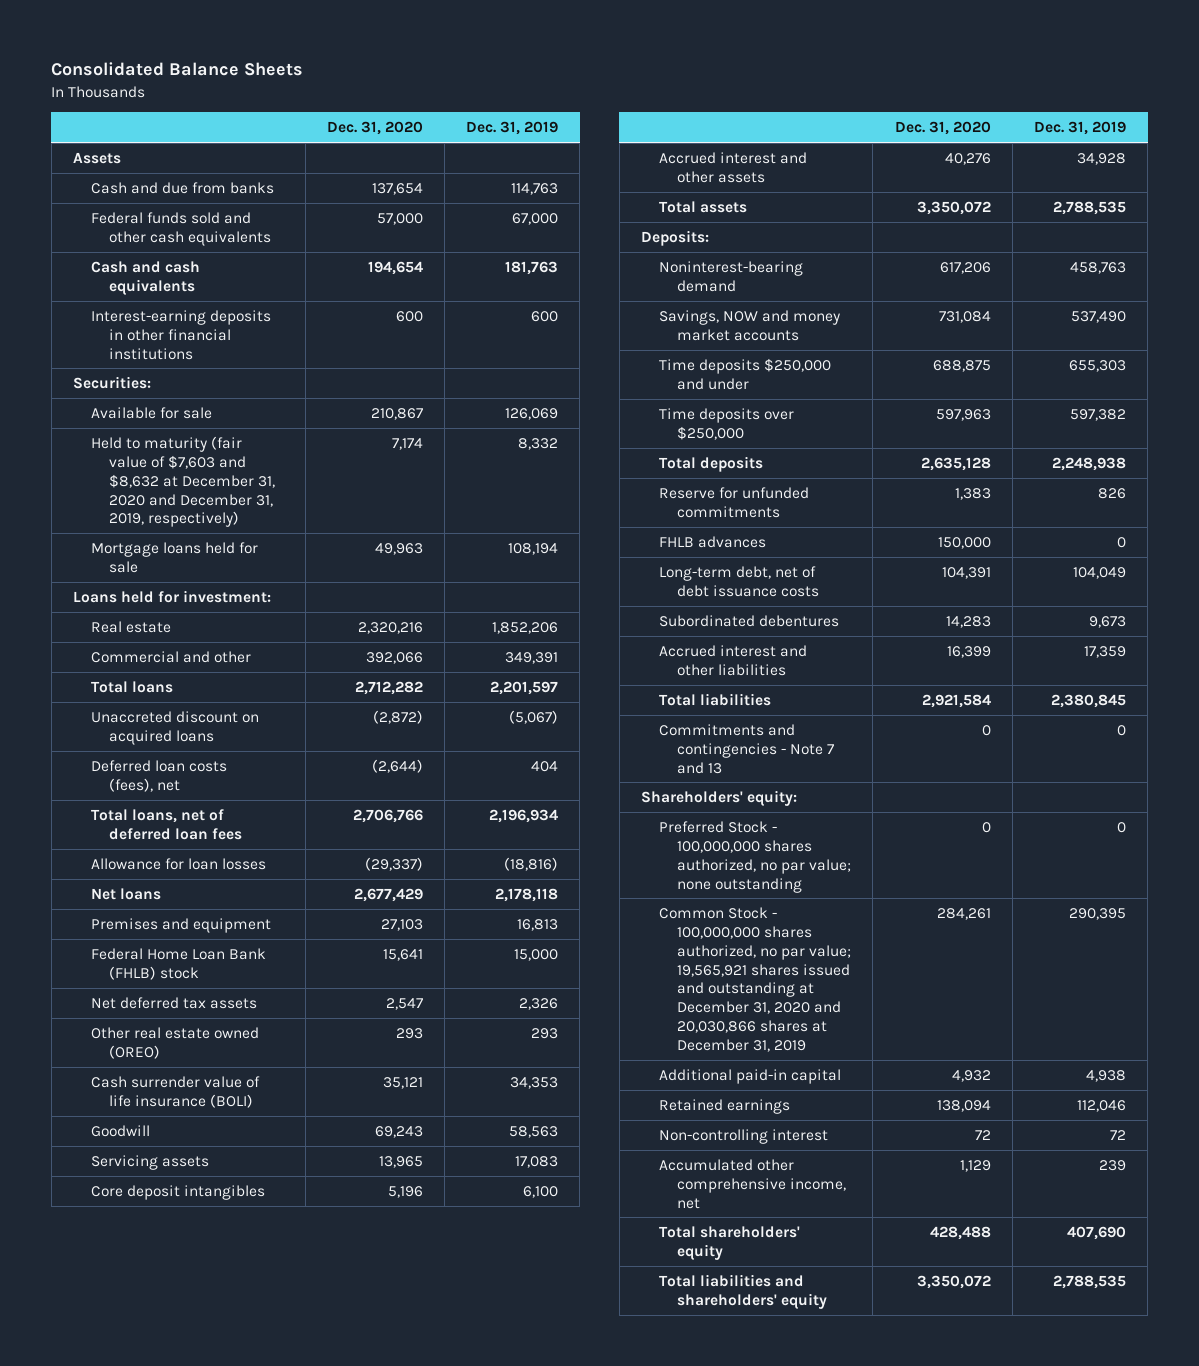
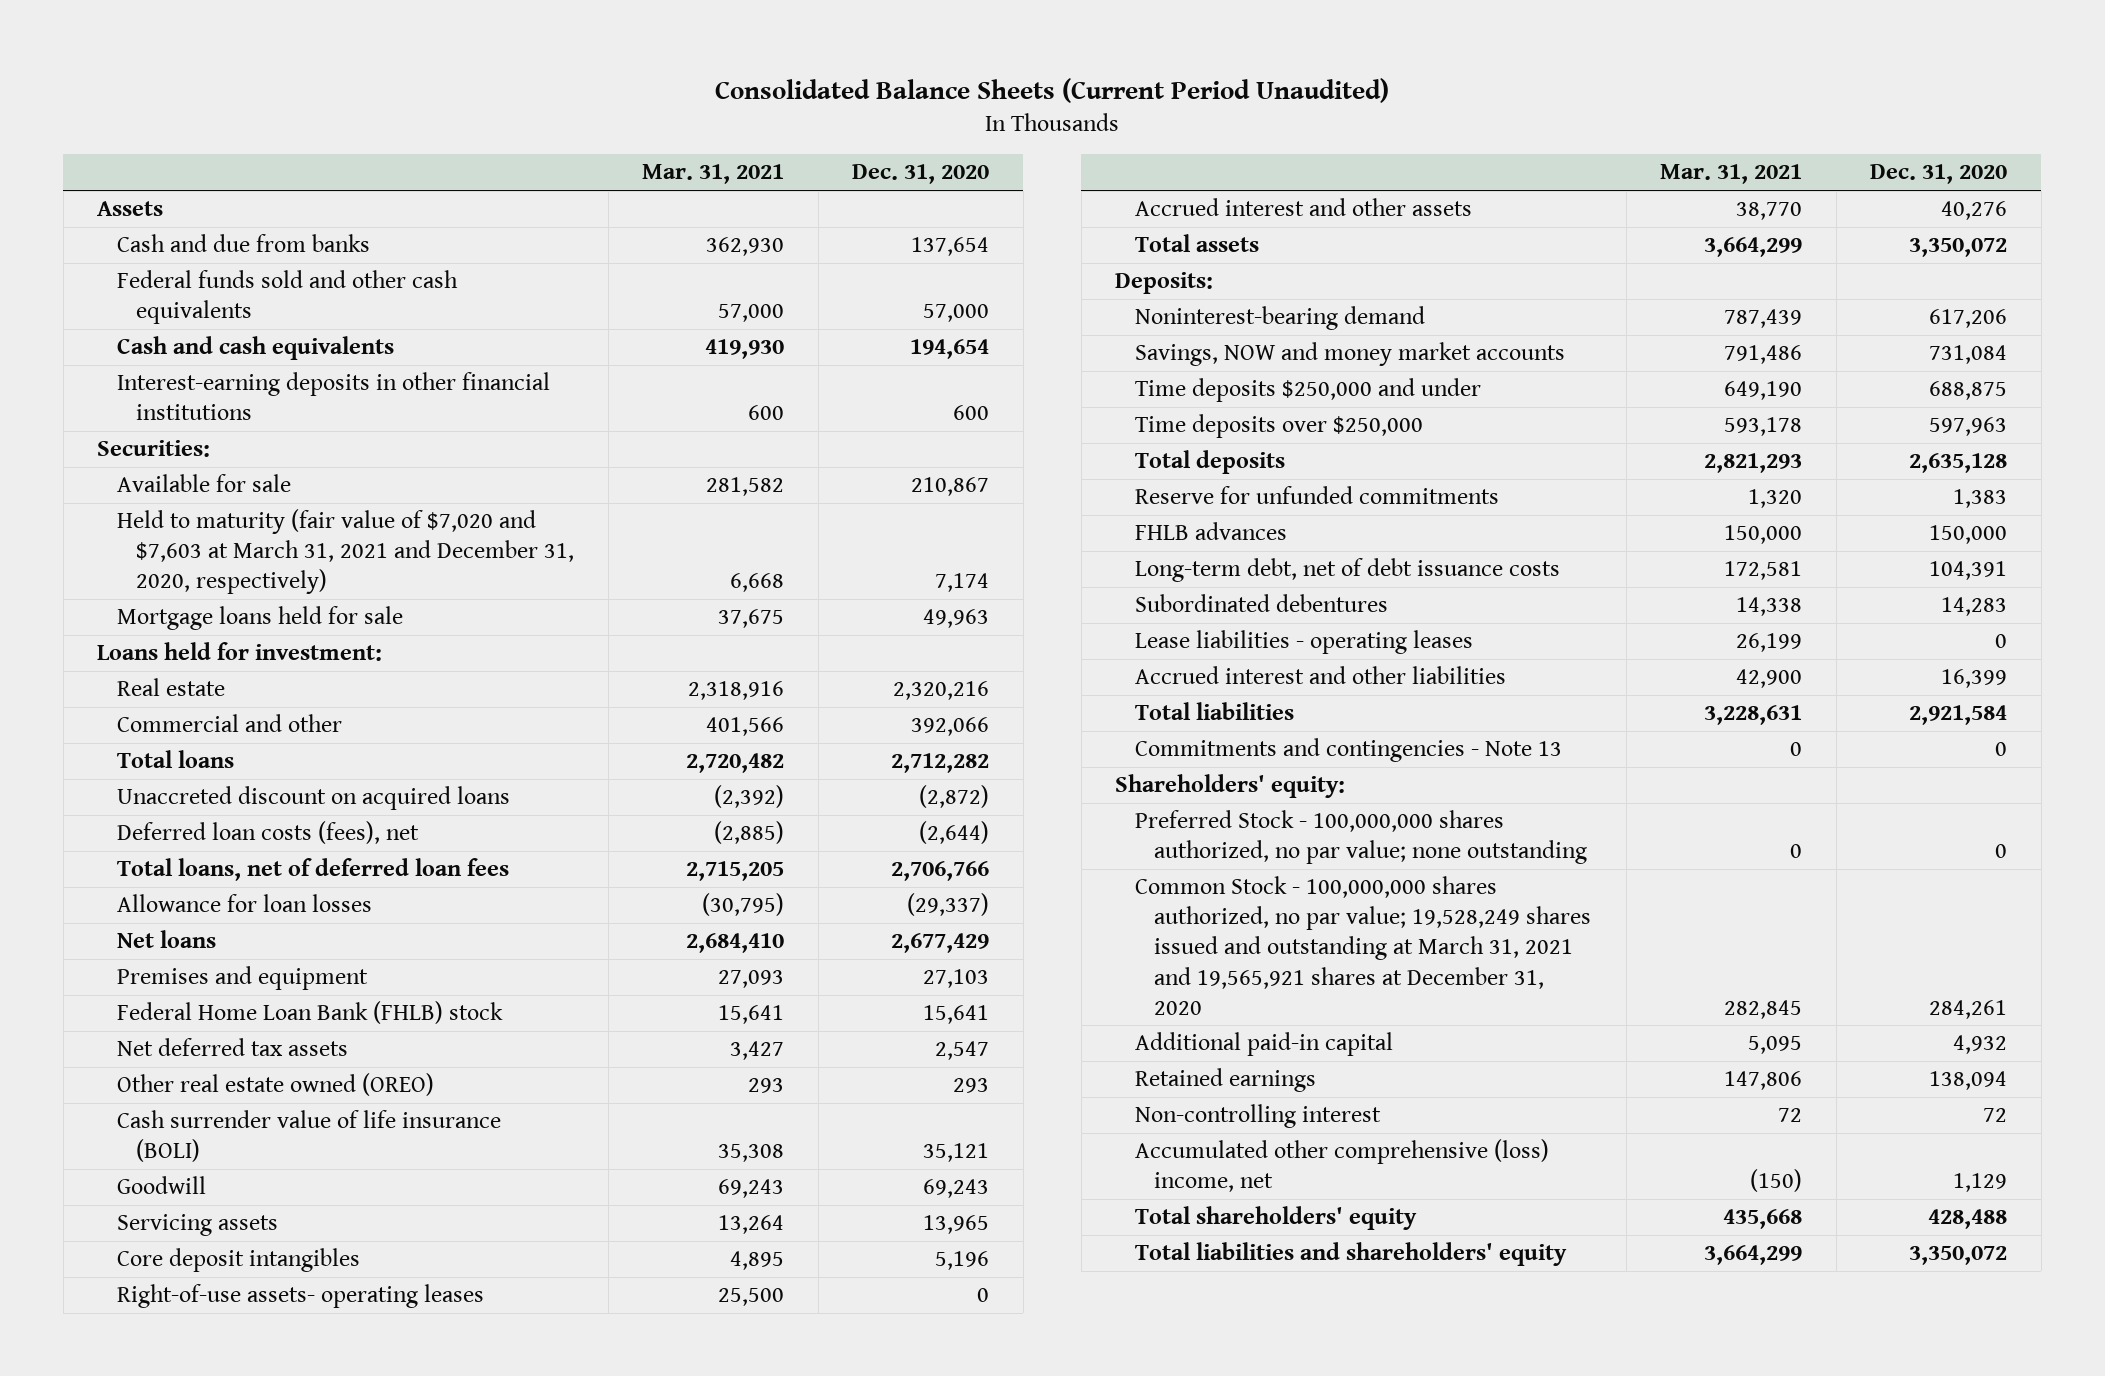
[51,62,304,77] Consolidated Balance Sheets -> [715,78,1390,104] Consolidated Balance Sheets (Current Period Unaudited)
[466,121,559,136] Dec. 31, 2019 -> none
none -> [642,164,785,185] Mar. 31, 2021
[91,435,276,528] Held to maturity (fair value of $7,603 and $8,632 at December 31, 2020 and December 31, 2019, respectively) -> [116,509,575,595] Held to maturity (fair value of $7,020 and $7,603 at March 31, 2021 and December 31, 2020, respectively)
none -> [116,1284,484,1309] Right-of-use assets- operating leases
none -> [1134,630,1473,655] Lease liabilities - operating leases
[659,723,835,774] Commitments and contingencies - Note 7 and 13 -> [1134,738,1562,763] Commitments and contingencies - Note 13
[659,906,852,1053] Common Stock - 100,000,000 shares authorized, no par value; 19,565,921 shares issued and outstanding at December 31, 2020 and 20,030,866 shares at December 31, 2019 -> [1134,876,1592,1015] Common Stock - 100,000,000 shares authorized, no par value; 19,528,249 shares issued and outstanding at March 31, 2021 and 19,565,921 shares at December 31, 2020
[659,1158,847,1209] Accumulated other comprehensive income, net -> [1134,1139,1549,1193] Accumulated other comprehensive (loss) income, net

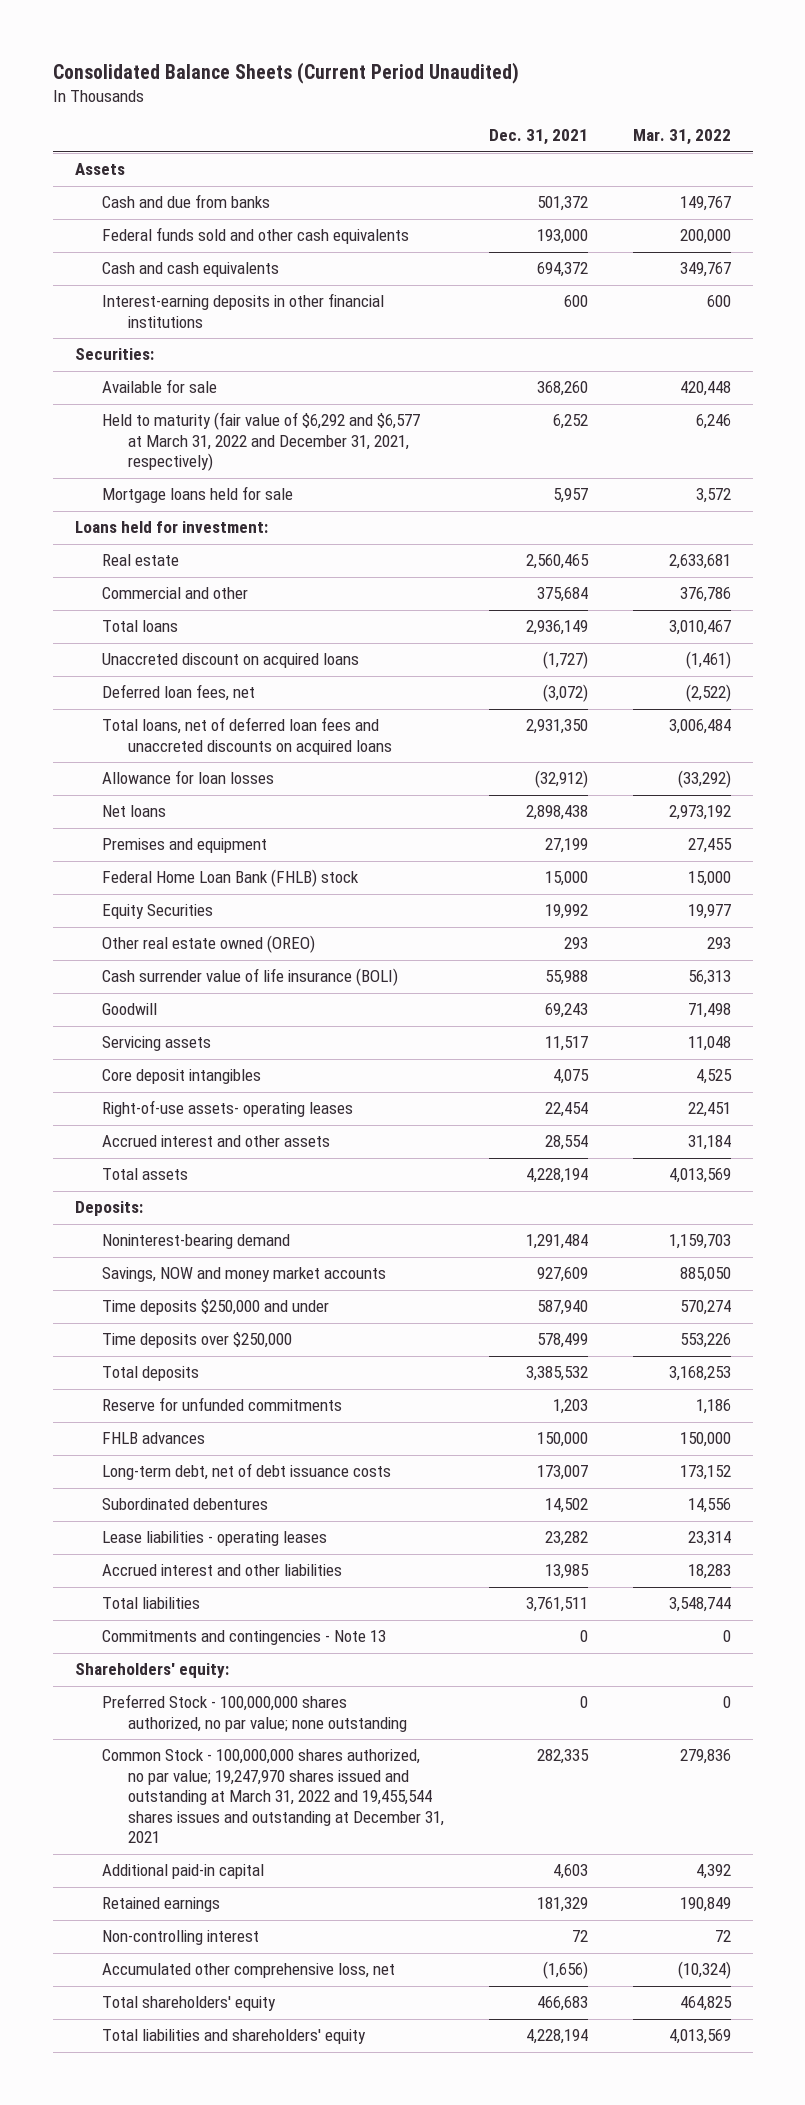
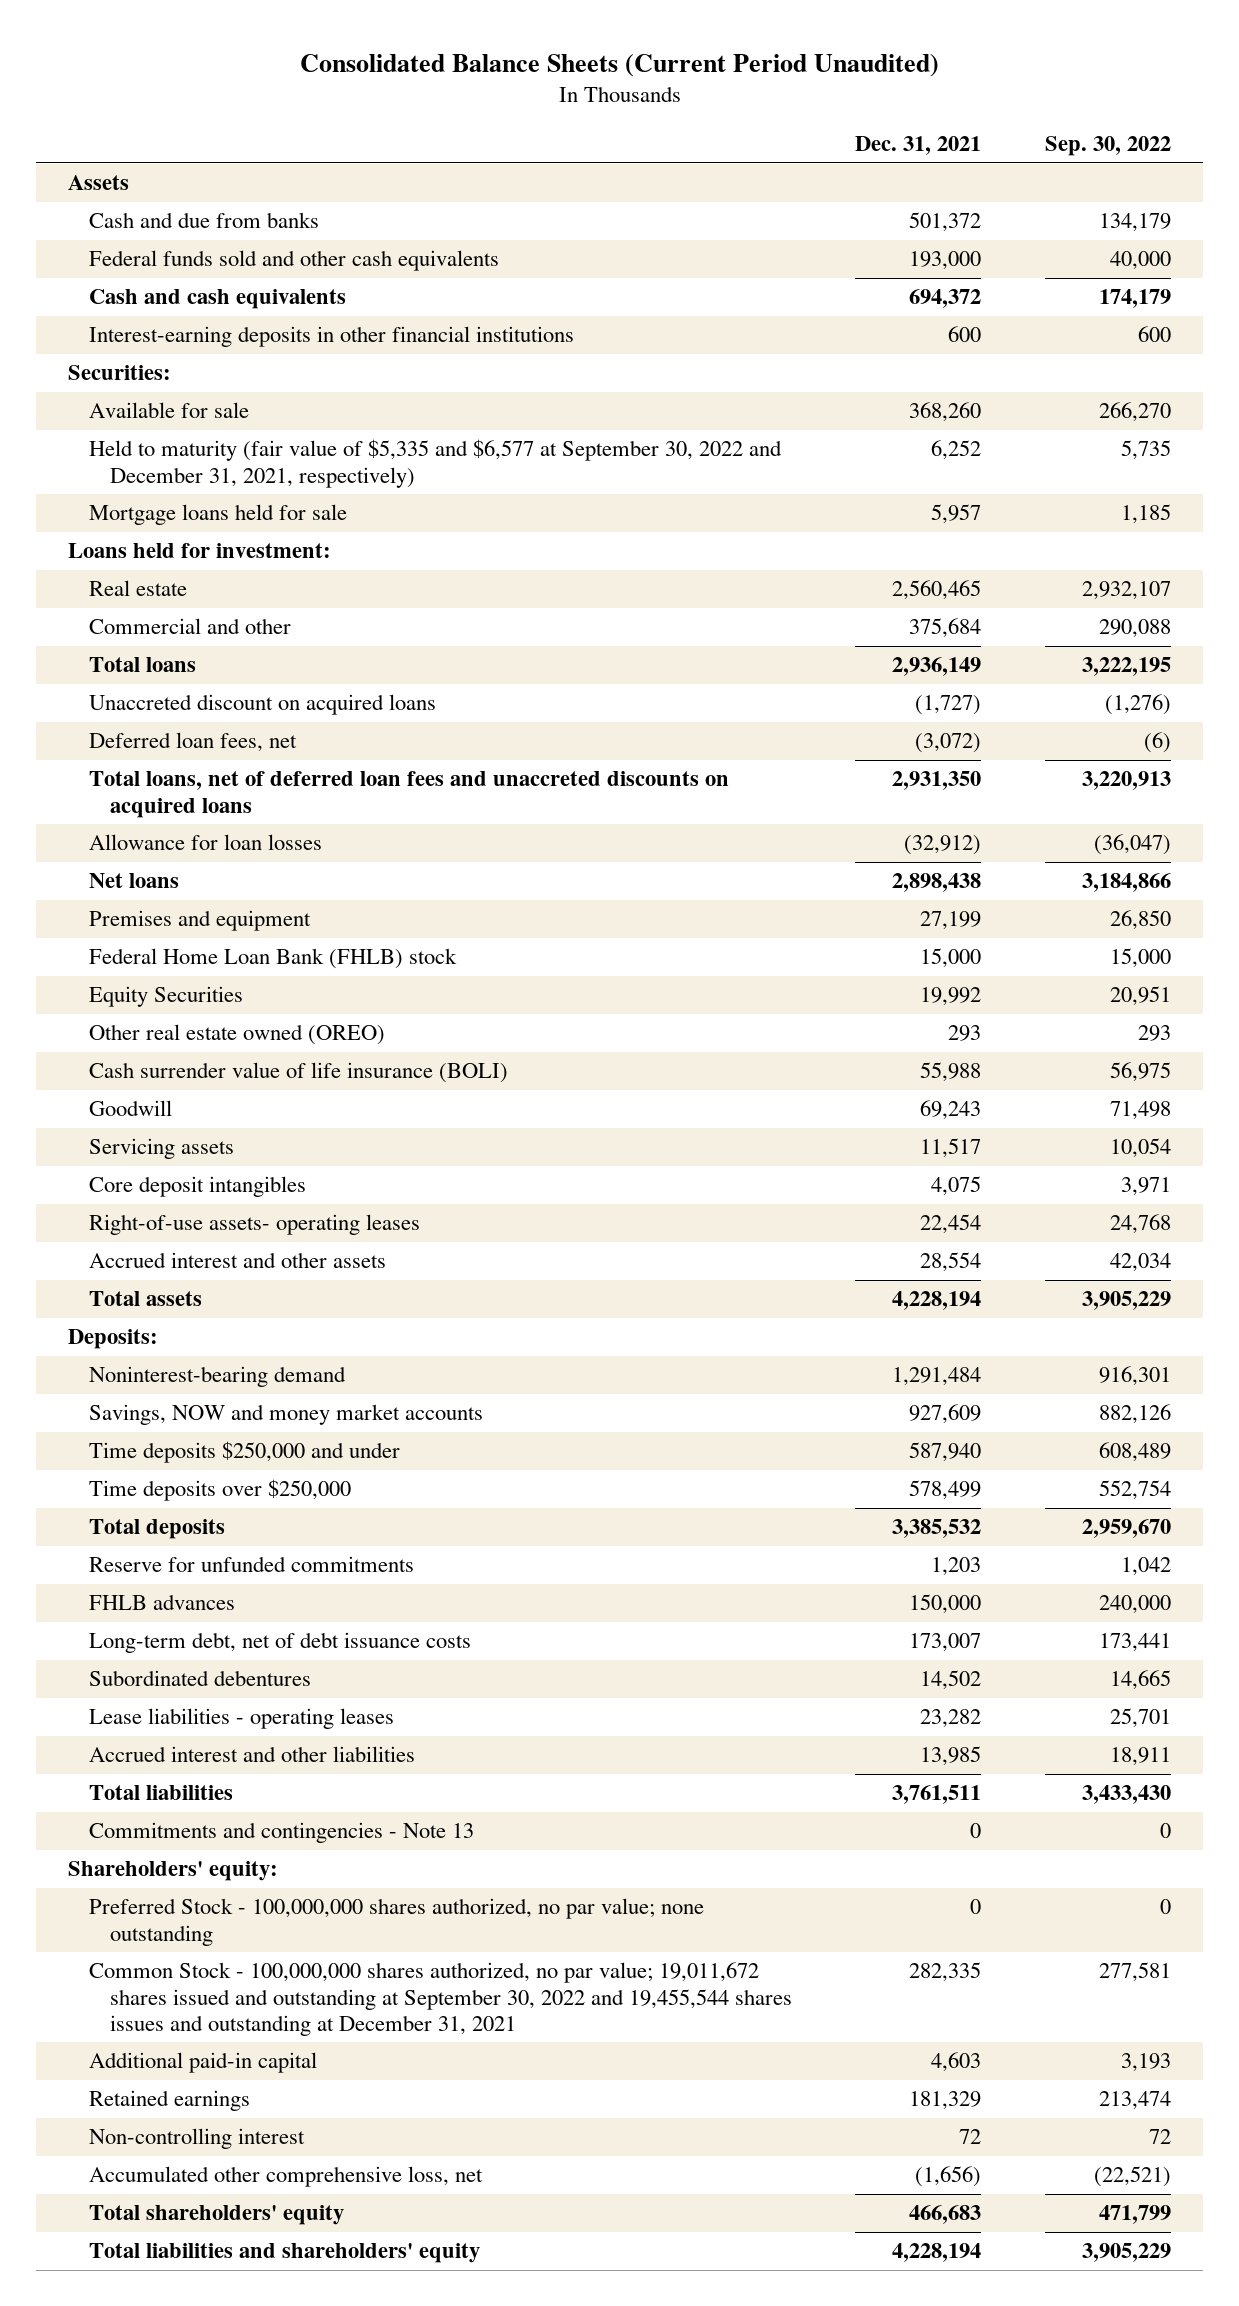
[632,129,731,146] Mar. 31, 2022 -> none
none -> [1044,136,1171,157] Sep. 30, 2022
[101,412,420,472] Held to maturity (fair value of $6,292 and $6,577 at March 31, 2022 and December 31, 2021, respectively) -> [88,439,782,488] Held to maturity (fair value of $5,335 and $6,577 at September 30, 2022 and December 31, 2021, respectively)
[101,1749,445,1844] Common Stock - 100,000,000 shares authorized, no par value; 19,247,970 shares issued and outstanding at March 31, 2022 and 19,455,544 shares issues and outstanding at December 31, 2021 -> [88,1962,792,2036] Common Stock - 100,000,000 shares authorized, no par value; 19,011,672 shares issued and outstanding at September 30, 2022 and 19,455,544 shares issues and outstanding at December 31, 2021

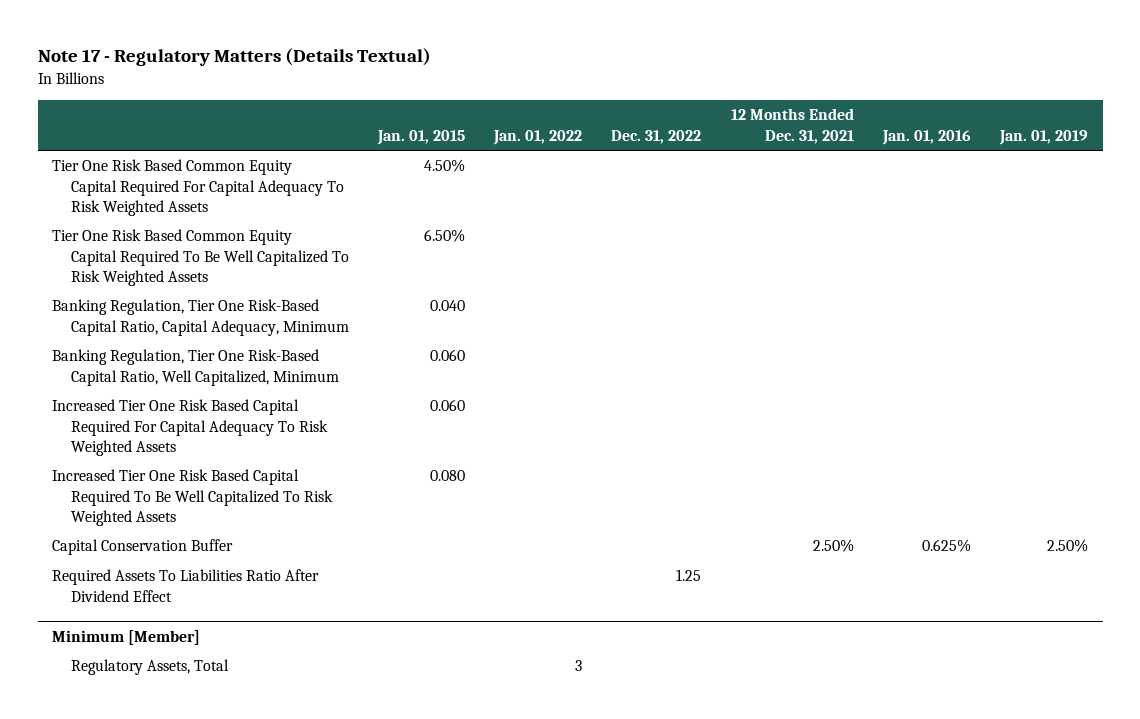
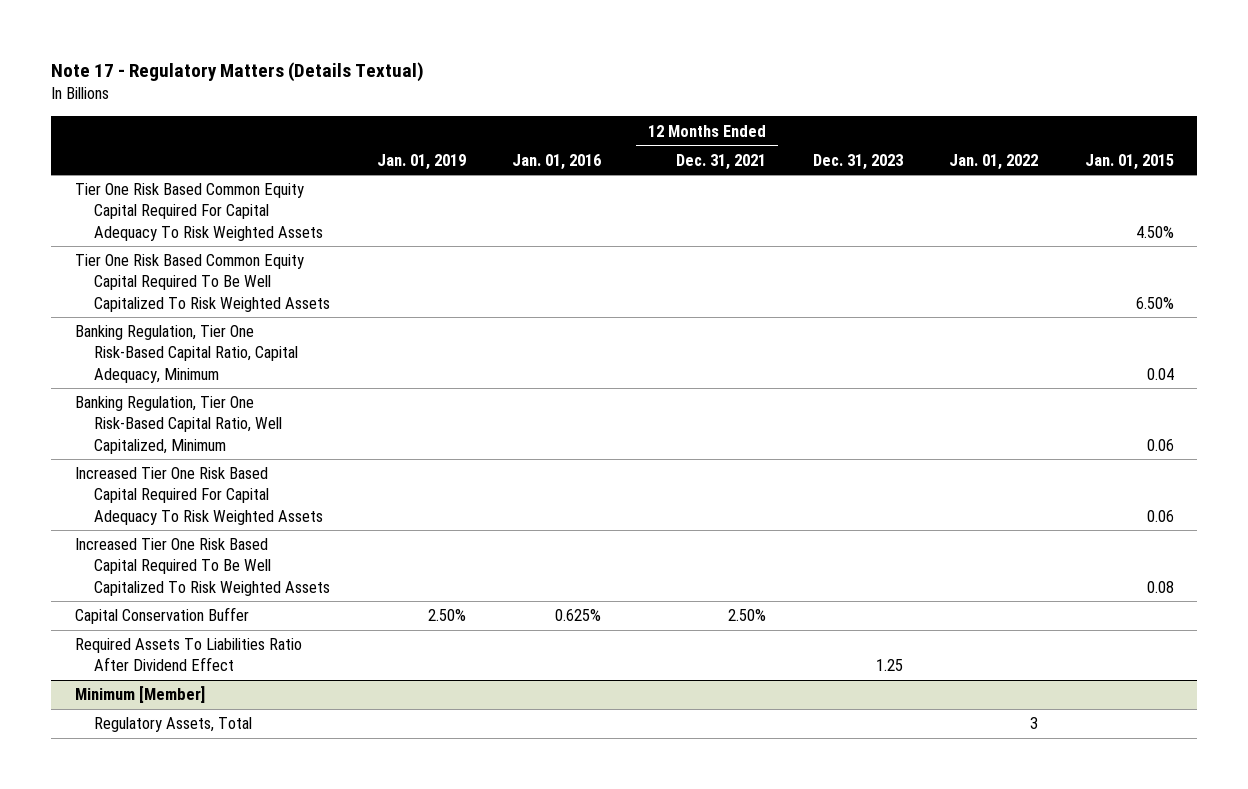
[611,129,702,144] Dec. 31, 2022 -> none
none -> [812,153,903,170] Dec. 31, 2023
[429,300,465,312] 0.040 -> [1146,367,1174,380] 0.04
[429,349,465,362] 0.060 -> [1146,438,1174,451] 0.06
[429,399,465,412] 0.060 -> [1146,509,1174,522] 0.06
[429,470,465,482] 0.080 -> [1146,580,1174,593] 0.08

